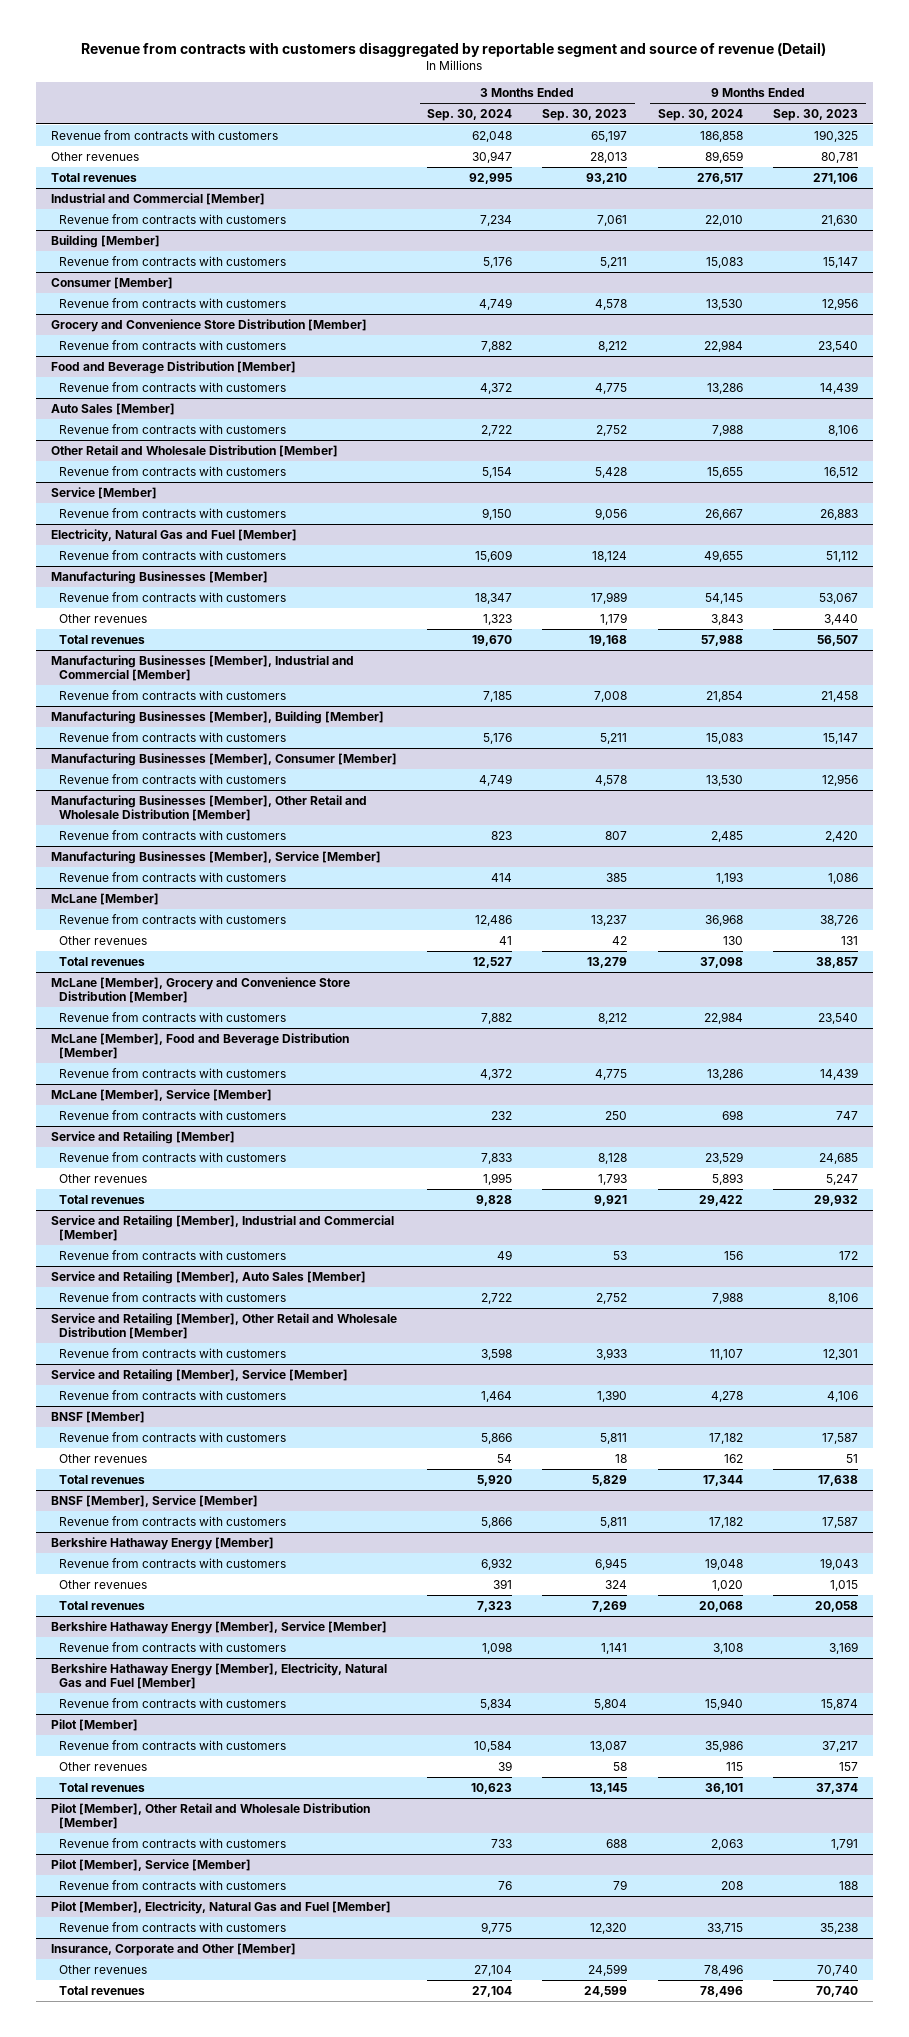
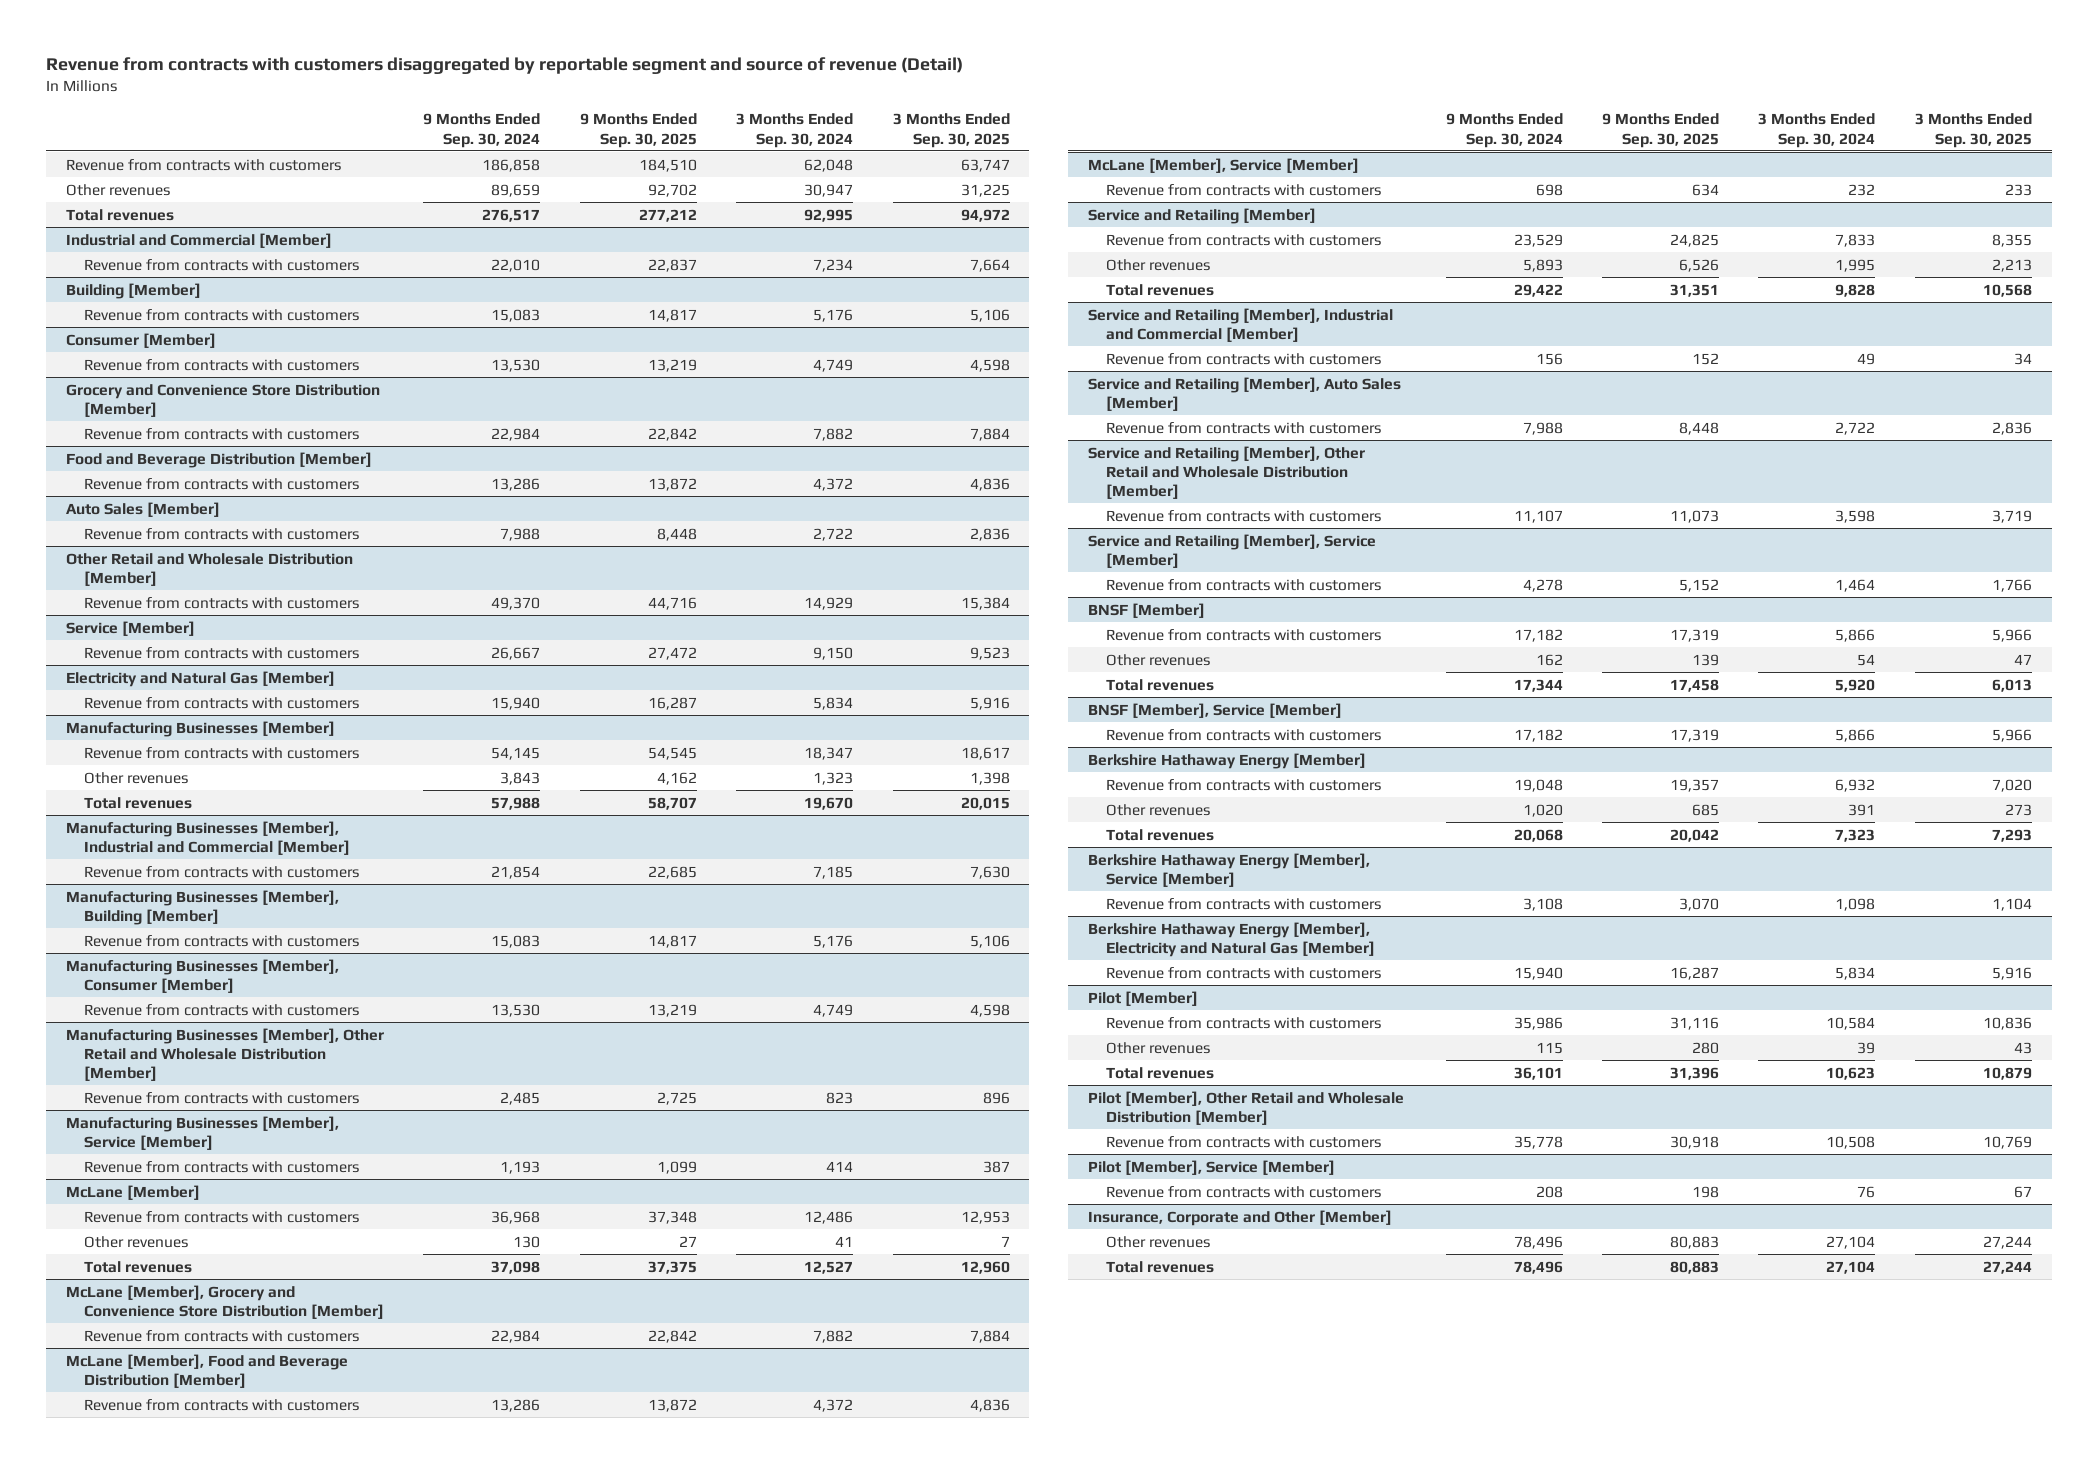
[542,108,628,121] Sep. 30, 2023 -> none
[773,108,859,121] Sep. 30, 2023 -> none
none -> [579,113,697,148] 9 Months Ended Sep. 30, 2025
none -> [892,113,1010,148] 3 Months Ended Sep. 30, 2025
[482,466,513,478] 5,154 -> [804,596,854,610] 14,929
[706,466,743,478] 15,655 -> [491,596,541,610] 49,370
[50,528,297,542] Electricity, Natural Gas and Fuel [Member] -> [65,670,335,687] Electricity and Natural Gas [Member]
[475,549,513,562] 15,609 -> [813,696,854,710] 5,834
[703,549,743,562] 49,655 -> [491,696,541,710] 15,940
[50,1662,387,1689] Berkshire Hathaway Energy [Member], Electricity, Natural Gas and Fuel [Member] -> [1087,921,1376,957] Berkshire Hathaway Energy [Member], Electricity and Natural Gas [Member]
[491,1838,513,1848] 733 -> [1826,1135,1876,1149] 10,508
[710,1838,743,1850] 2,063 -> [1513,1135,1563,1149] 35,778
[50,1900,391,1914] Pilot [Member], Electricity, Natural Gas and Fuel [Member] -> none
[59,1921,287,1932] Revenue from contracts with customers -> none

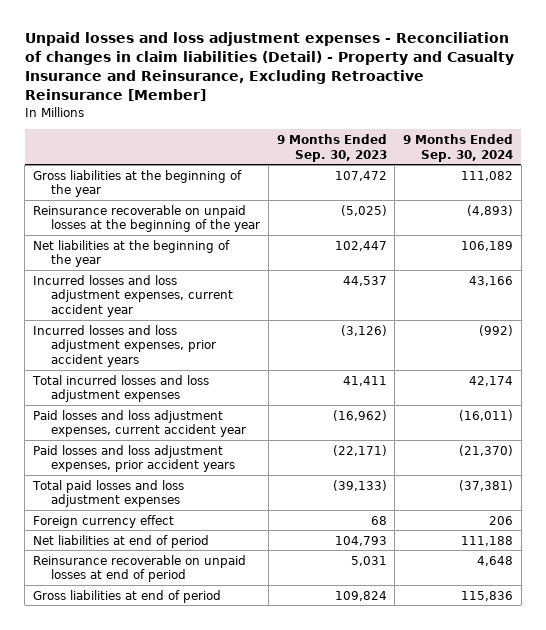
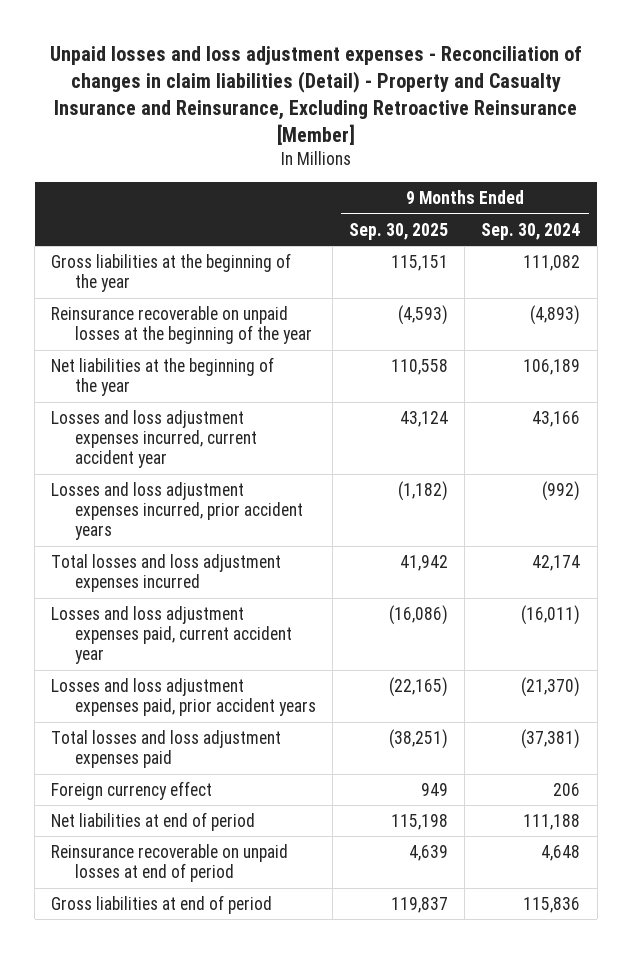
[276,133,387,162] 9 Months Ended Sep. 30, 2023 -> none
none -> [349,222,449,240] Sep. 30, 2025
[32,274,234,318] Incurred losses and loss adjustment expenses, current accident year -> [51,409,258,469] Losses and loss adjustment expenses incurred, current accident year
[32,324,217,368] Incurred losses and loss adjustment expenses, prior accident years -> [51,481,304,541] Losses and loss adjustment expenses incurred, prior accident years
[31,374,209,403] Total incurred losses and loss adjustment expenses -> [51,553,282,593] Total losses and loss adjustment expenses incurred
[32,409,247,438] Paid losses and loss adjustment expenses, current accident year -> [51,605,293,665] Losses and loss adjustment expenses paid, current accident year
[32,444,236,473] Paid losses and loss adjustment expenses, prior accident years -> [51,677,317,717] Losses and loss adjustment expenses paid, prior accident years
[31,479,184,508] Total paid losses and loss adjustment expenses -> [51,729,282,769] Total losses and loss adjustment expenses paid

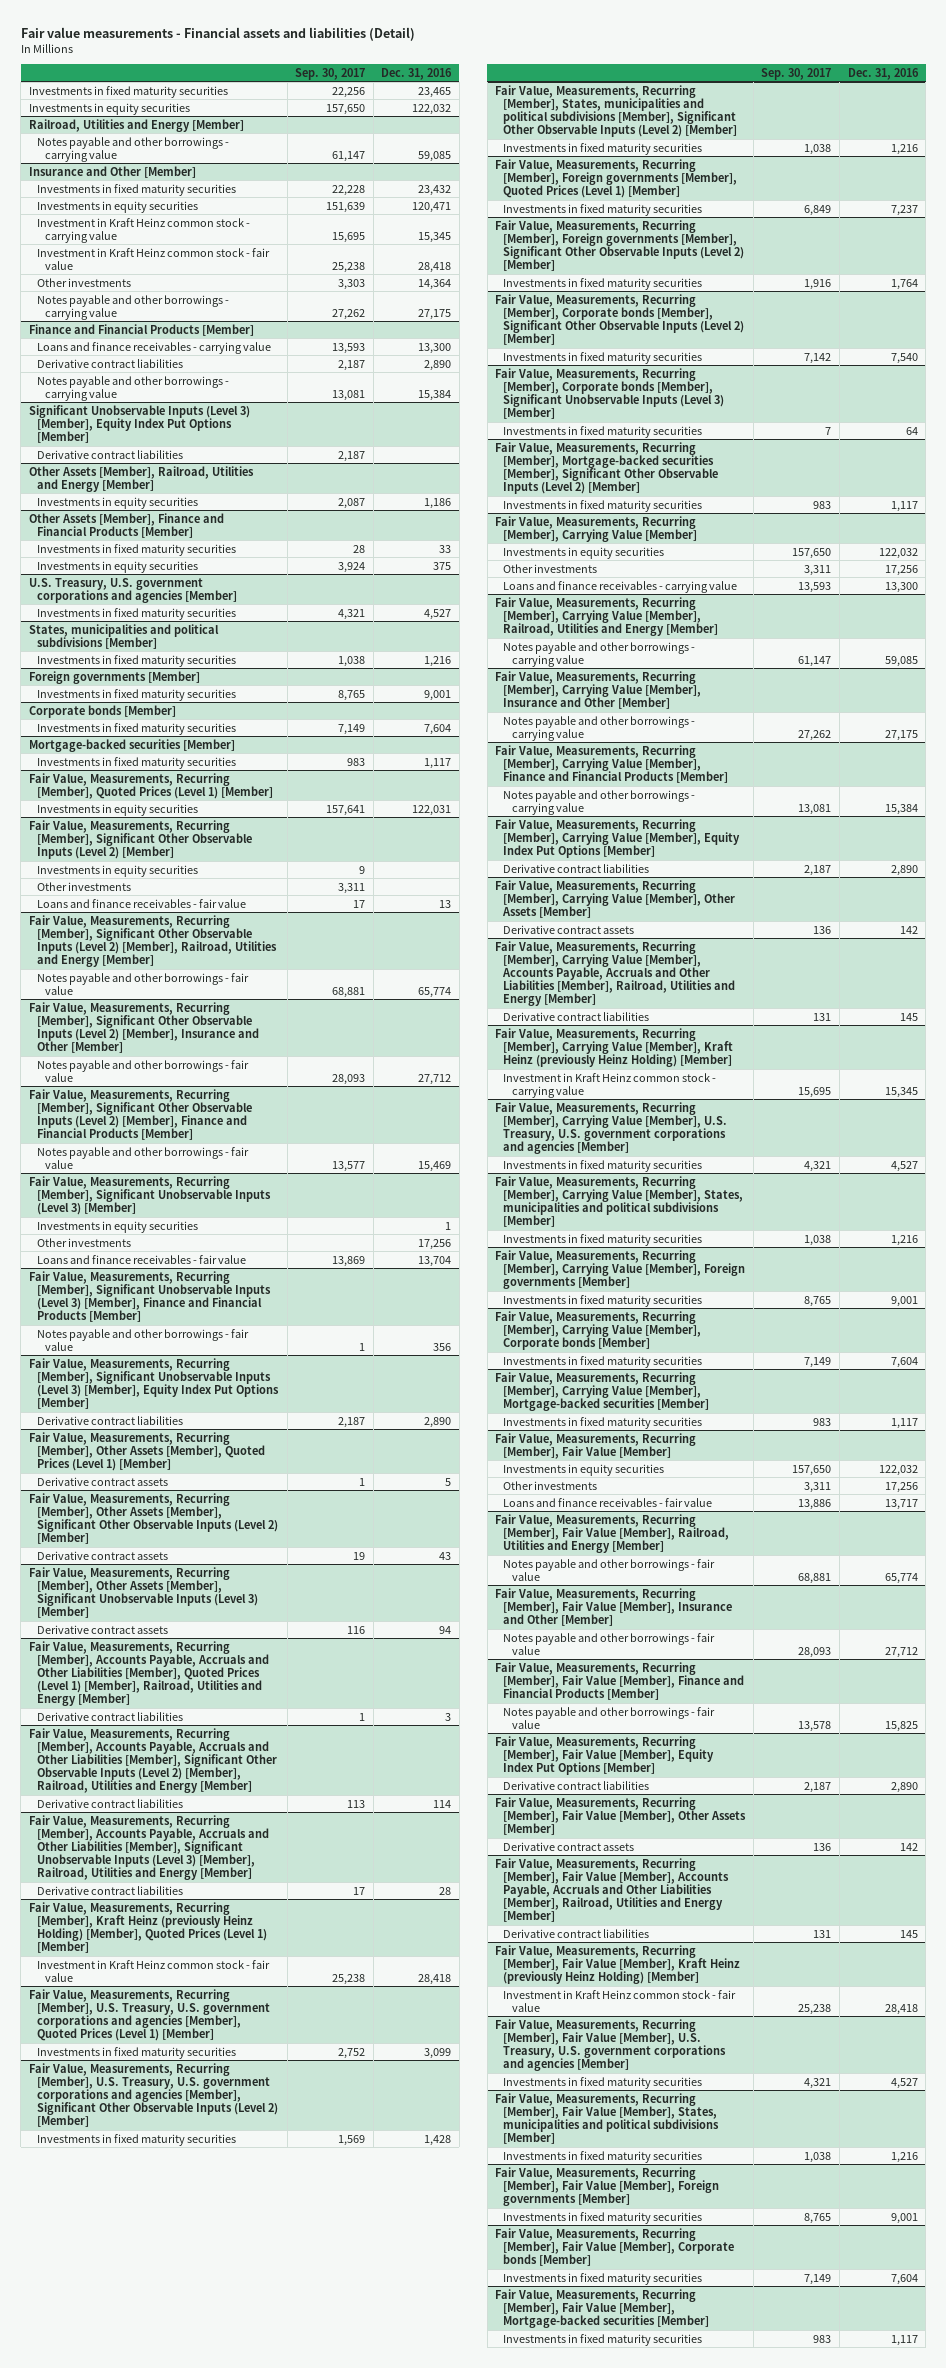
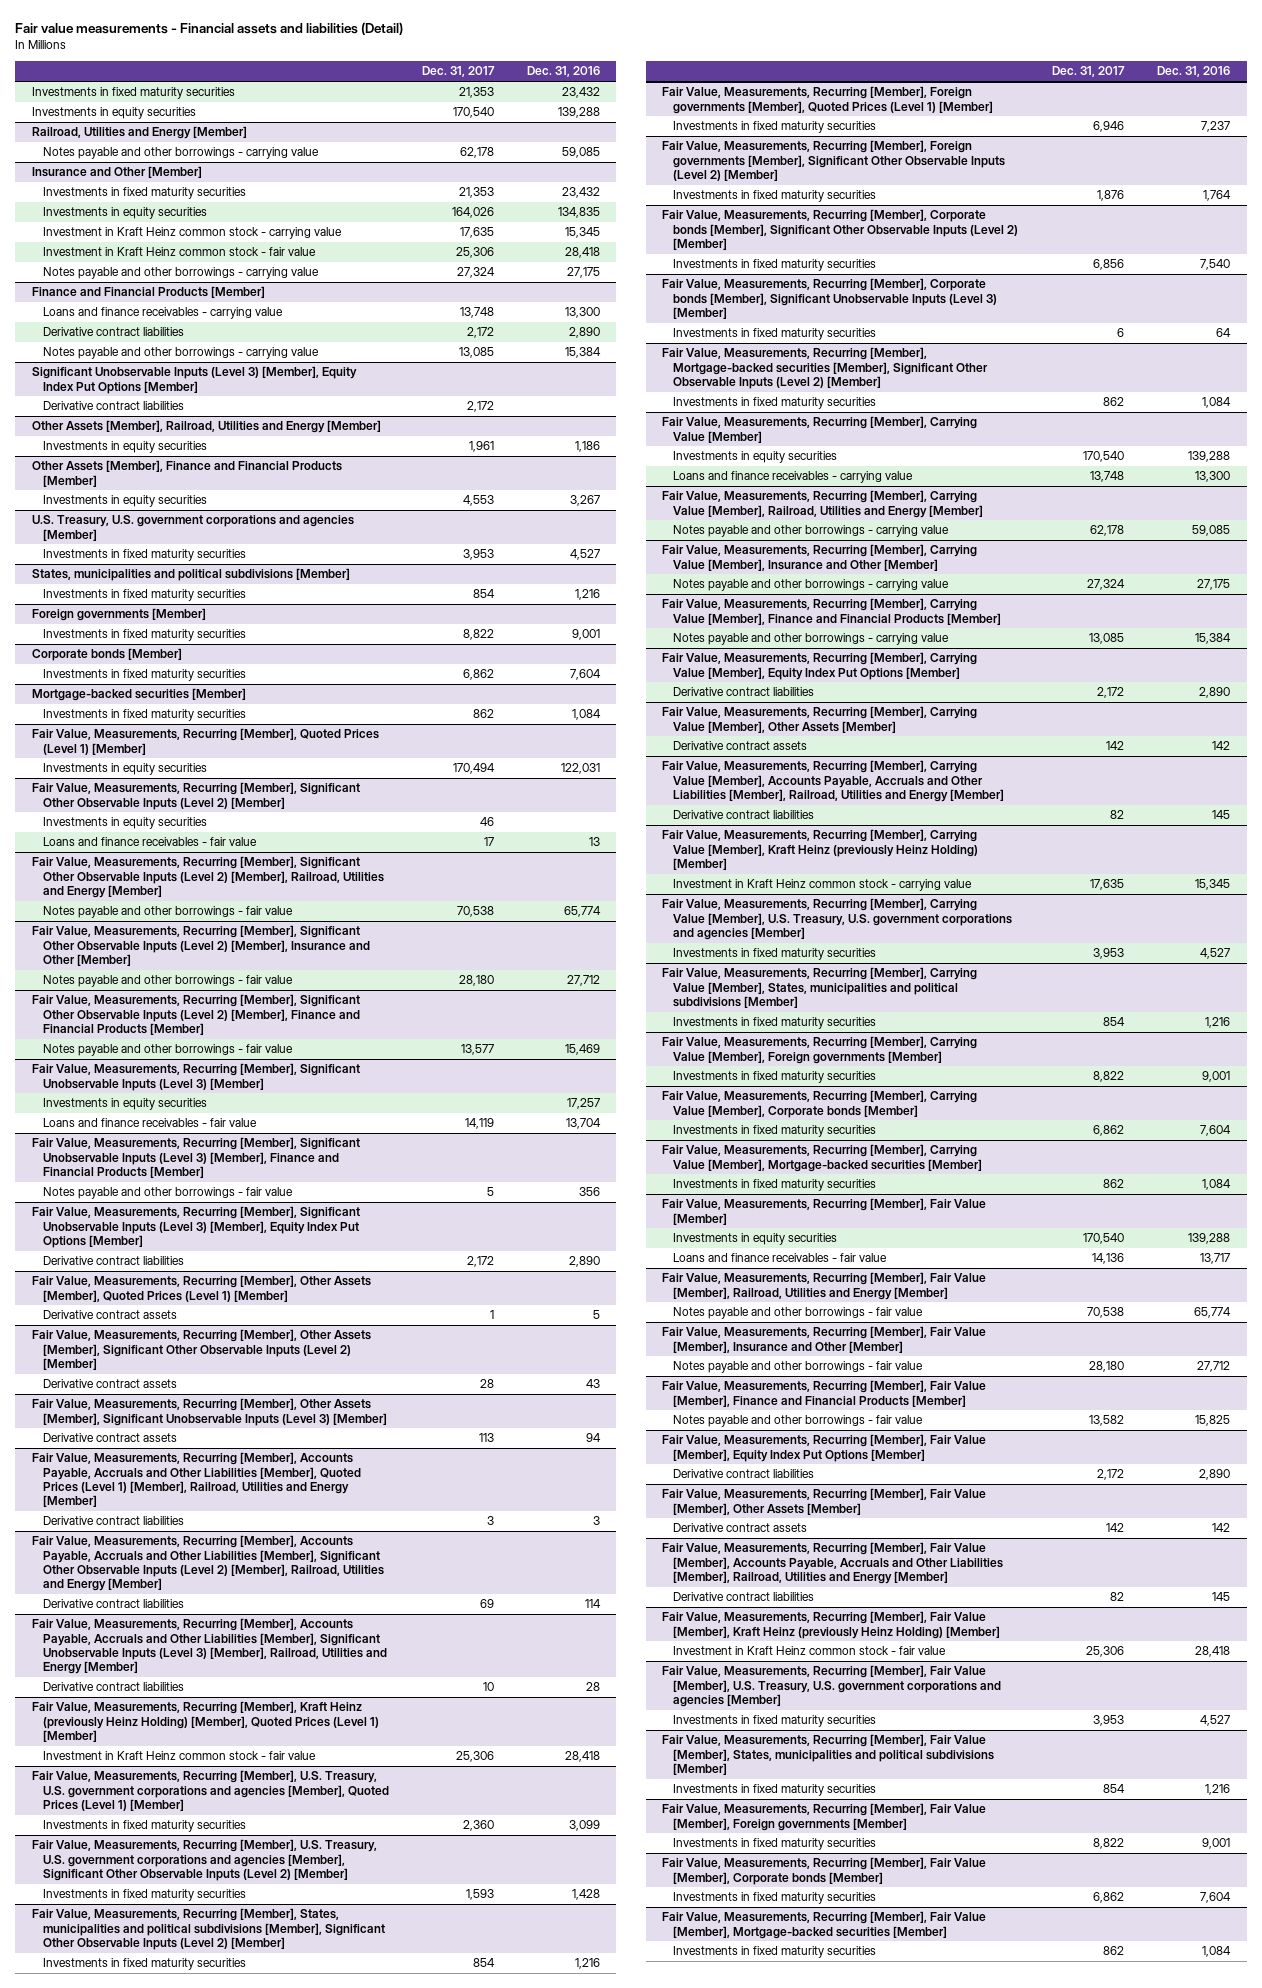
[295,67,366,80] Sep. 30, 2017 -> none
none -> [421,66,495,78] Dec. 31, 2017
[418,86,452,98] 23,465 -> [561,87,600,99] 23,432
[412,103,452,115] 122,032 -> [557,107,600,119] 139,288
[412,201,452,213] 120,471 -> [557,207,600,219] 134,835
[37,277,132,287] Other investments -> none
[37,543,237,556] Investments in fixed maturity securities -> none
[433,561,452,570] 375 -> [569,495,600,507] 3,267
[424,757,452,769] 1,117 -> [571,709,601,721] 1,084
[37,881,132,891] Other investments -> none
[37,1237,132,1247] Other investments -> none
[445,1221,452,1230] 1 -> [566,1098,600,1110] 17,257
[890,500,918,512] 1,117 -> [1202,397,1232,409] 1,084
[503,563,598,573] Other investments -> none
[878,547,918,559] 122,032 -> [1188,451,1231,463] 139,288
[890,1417,918,1429] 1,117 -> [1202,1179,1232,1191] 1,084
[503,1480,598,1490] Other investments -> none
[878,1464,918,1476] 122,032 -> [1188,1233,1231,1245] 139,288
[890,2334,918,2346] 1,117 -> [1202,1946,1232,1958] 1,084

